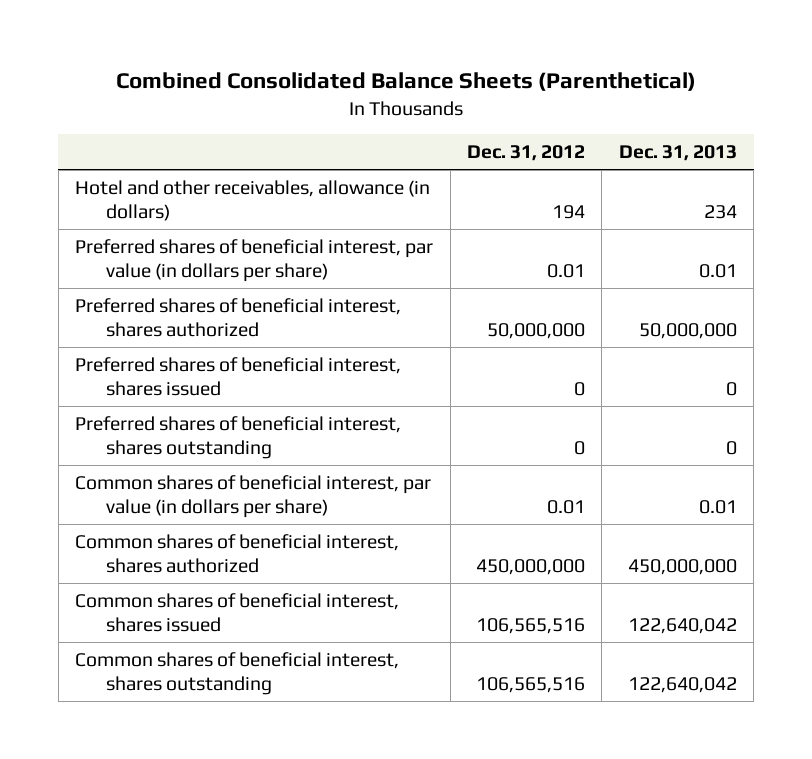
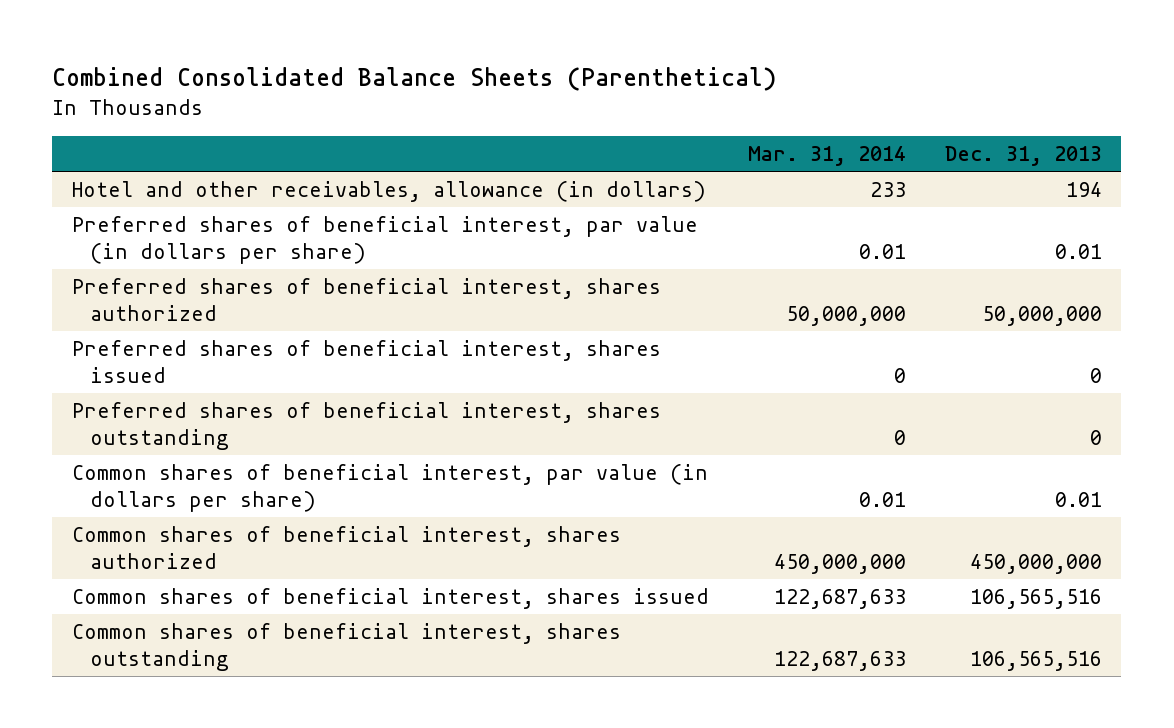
[467,144,586,161] Dec. 31, 2012 -> none
none -> [747,146,906,167] Mar. 31, 2014
[703,205,737,220] 234 -> [1065,181,1102,197] 194
[627,618,737,635] 122,640,042 -> [969,588,1102,609] 106,565,516
[627,677,737,694] 122,640,042 -> [969,650,1102,671] 106,565,516

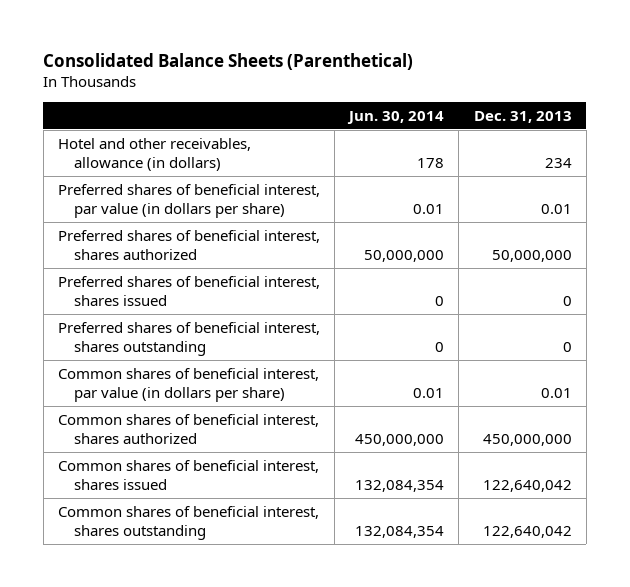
[52,66,777,91] Combined Consolidated Balance Sheets (Parenthetical) -> [43,52,414,70] Consolidated Balance Sheets (Parenthetical)
[747,146,906,167] Mar. 31, 2014 -> none
none -> [347,110,445,124] Jun. 30, 2014
[1065,181,1102,197] 194 -> [544,157,572,168] 234
[969,588,1102,609] 106,565,516 -> [482,479,572,492] 122,640,042
[969,650,1102,671] 106,565,516 -> [482,525,572,538] 122,640,042

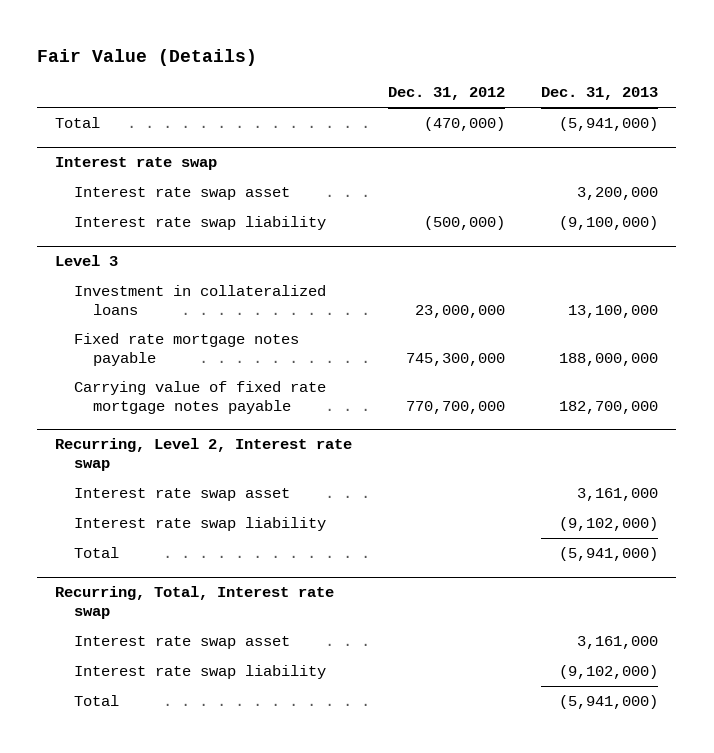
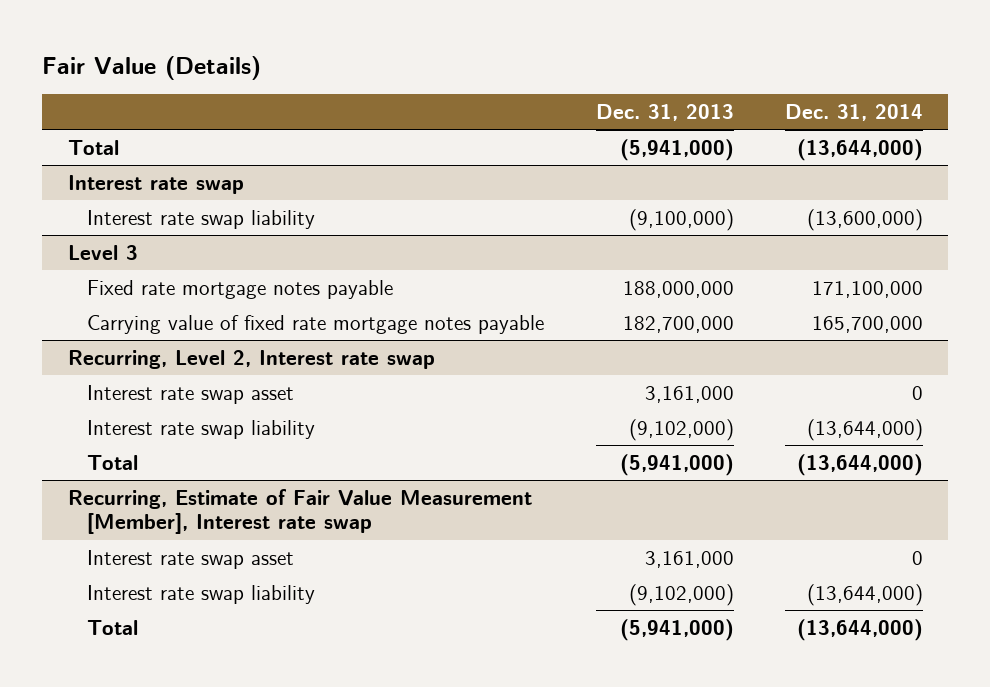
[388,87,506,101] Dec. 31, 2012 -> none
none -> [784,103,923,121] Dec. 31, 2014
[73,187,290,201] Interest rate swap asset -> none
[73,285,326,315] Investment in collateralized loans -> none
[55,586,335,619] Recurring, Total, Interest rate swap -> none
none -> [67,488,532,535] Recurring, Estimate of Fair Value Measurement [Member], Interest rate swap

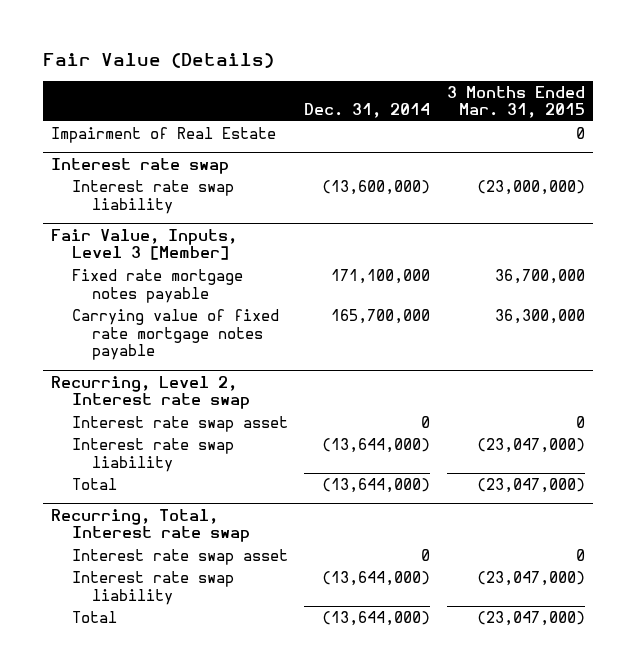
[595,103,734,121] Dec. 31, 2013 -> none
none -> [446,85,585,119] 3 Months Ended Mar. 31, 2015
[67,139,119,155] Total -> none
none -> [51,126,277,143] Impairment of Real Estate
[67,244,138,260] Level 3 -> [51,228,238,261] Fair Value, Inputs, Level 3 [Member]
[67,488,532,535] Recurring, Estimate of Fair Value Measurement [Member], Interest rate swap -> none
none -> [51,508,250,543] Recurring, Total, Interest rate swap

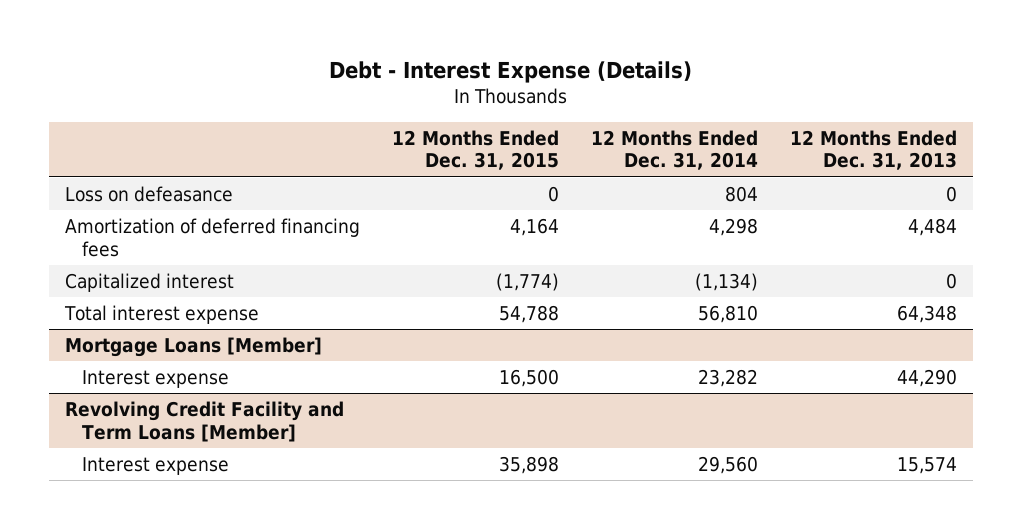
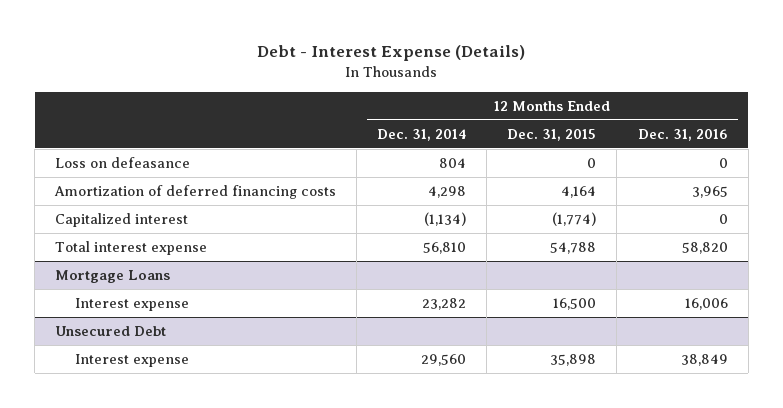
[790,129,958,171] 12 Months Ended Dec. 31, 2013 -> none
none -> [637,128,728,141] Dec. 31, 2016
[64,217,360,257] Amortization of deferred financing fees -> [54,185,337,200] Amortization of deferred financing costs
[64,336,322,357] Mortgage Loans [Member] -> [55,270,171,284] Mortgage Loans
[64,400,344,442] Revolving Credit Facility and Term Loans [Member] -> none
none -> [55,326,167,337] Unsecured Debt

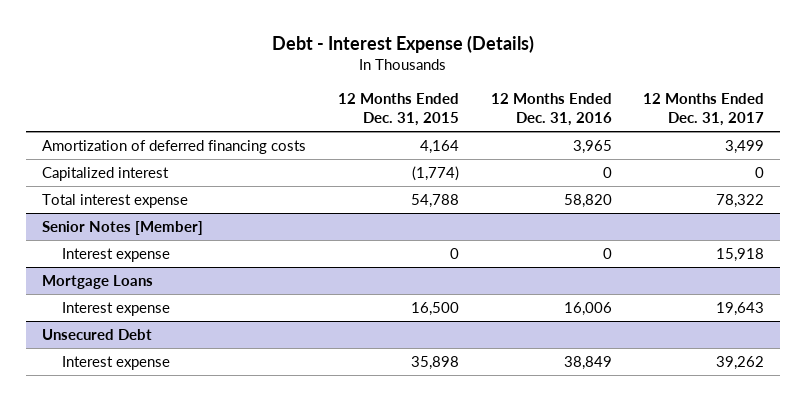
[377,128,467,141] Dec. 31, 2014 -> none
none -> [643,93,765,127] 12 Months Ended Dec. 31, 2017
[55,157,191,169] Loss on defeasance -> none
none -> [42,220,204,235] Senior Notes [Member]
none -> [61,247,170,262] Interest expense

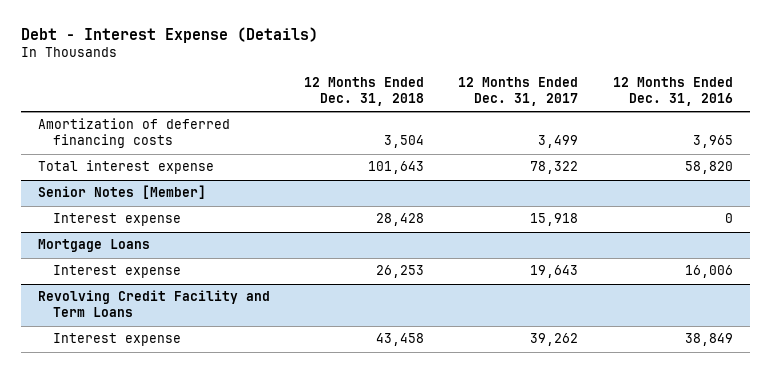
[337,93,459,127] 12 Months Ended Dec. 31, 2015 -> none
none -> [304,77,425,107] 12 Months Ended Dec. 31, 2018
[42,166,170,181] Capitalized interest -> none
[42,328,153,340] Unsecured Debt -> none
none -> [38,290,271,318] Revolving Credit Facility and Term Loans

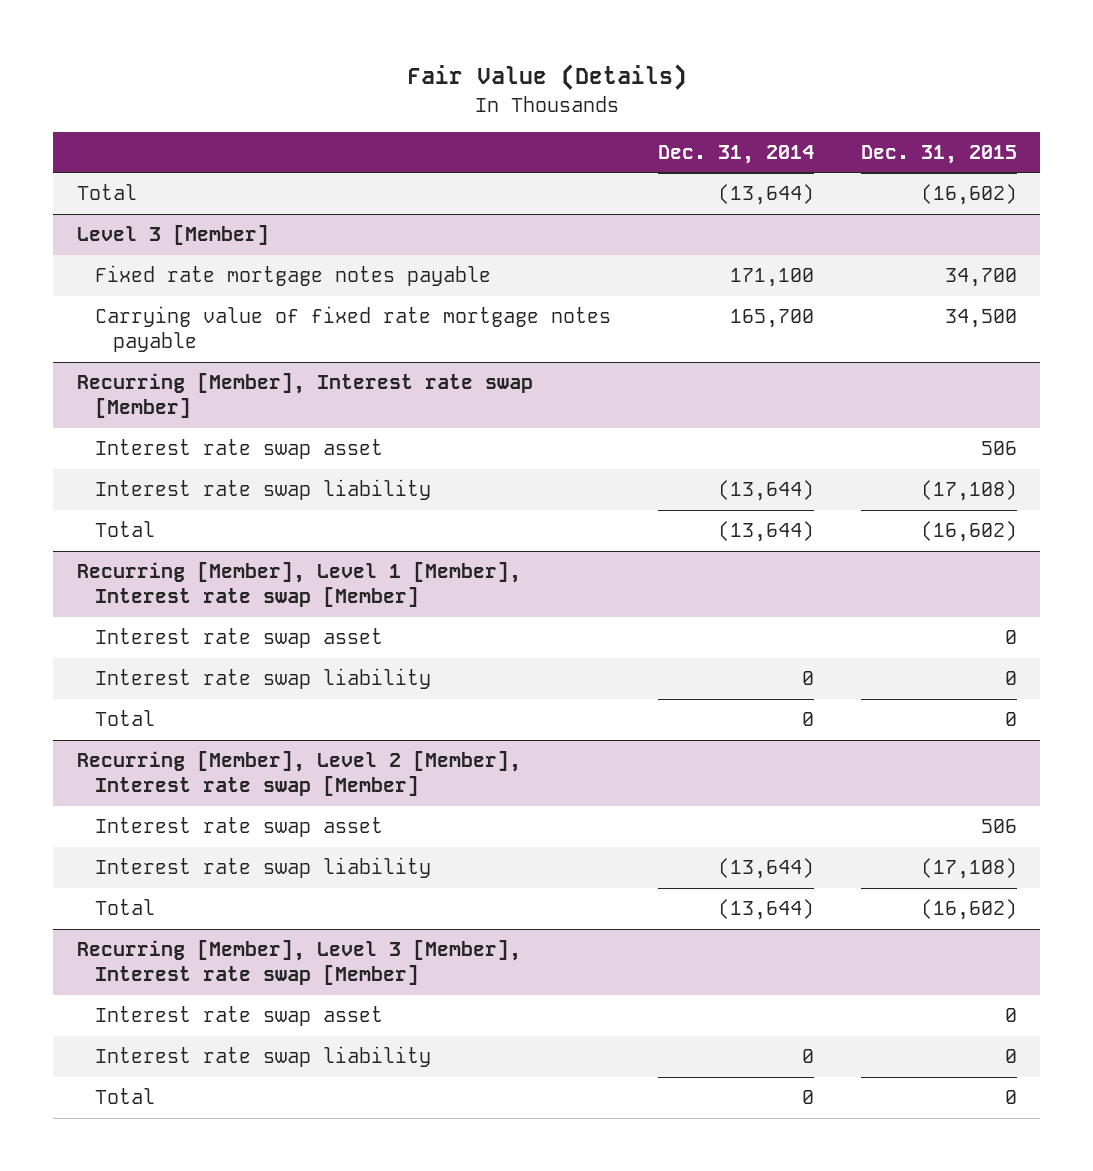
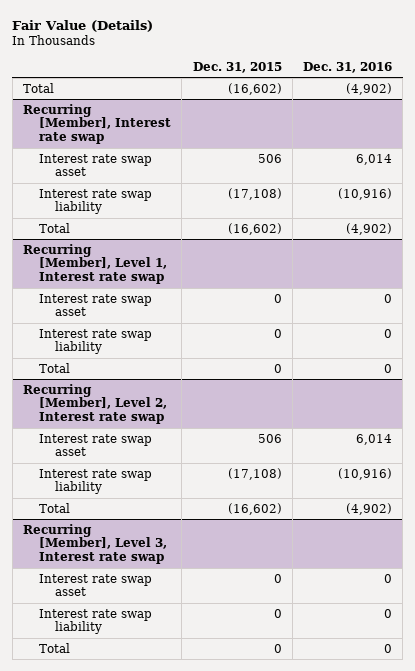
[657,144,814,164] Dec. 31, 2014 -> none
none -> [303,62,393,74] Dec. 31, 2016
[76,225,269,246] Level 3 [Member] -> none
[94,265,491,287] Fixed rate mortgage notes payable -> none
[94,306,611,353] Carrying value of fixed rate mortgage notes payable -> none
[76,373,533,419] Recurring [Member], Interest rate swap [Member] -> [23,103,172,145] Recurring [Member], Interest rate swap
[76,562,521,608] Recurring [Member], Level 1 [Member], Interest rate swap [Member] -> [23,243,168,285] Recurring [Member], Level 1, Interest rate swap
[76,751,521,797] Recurring [Member], Level 2 [Member], Interest rate swap [Member] -> [23,383,168,425] Recurring [Member], Level 2, Interest rate swap
[76,940,521,986] Recurring [Member], Level 3 [Member], Interest rate swap [Member] -> [23,523,168,565] Recurring [Member], Level 3, Interest rate swap

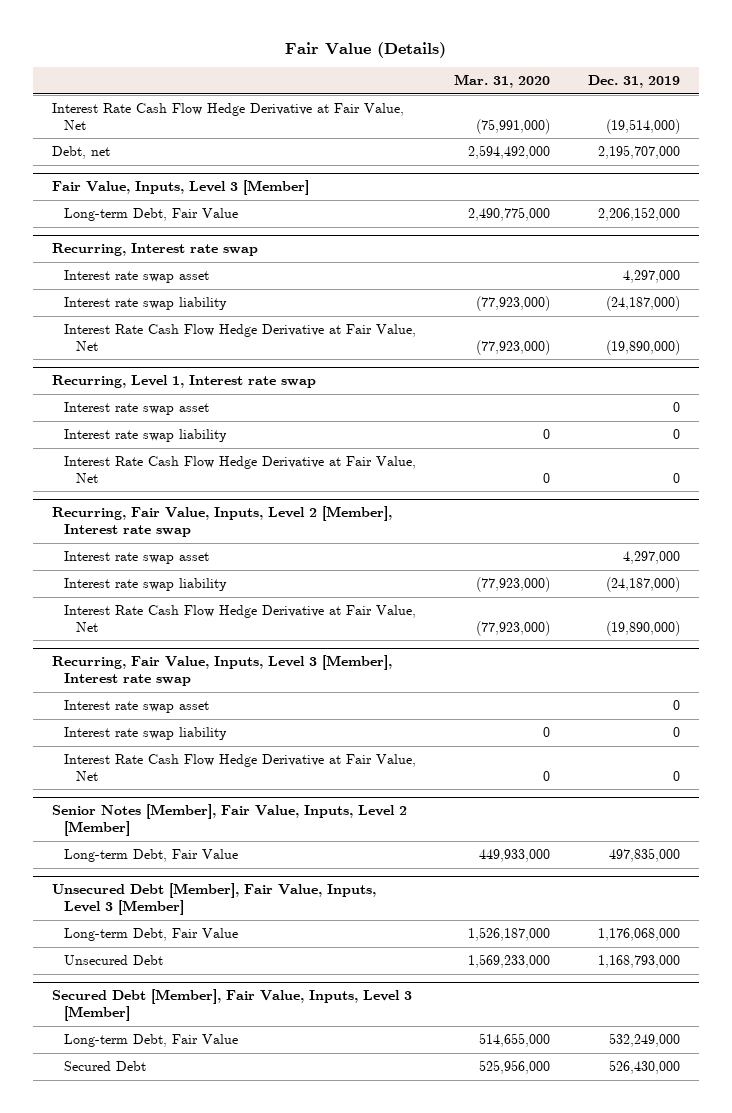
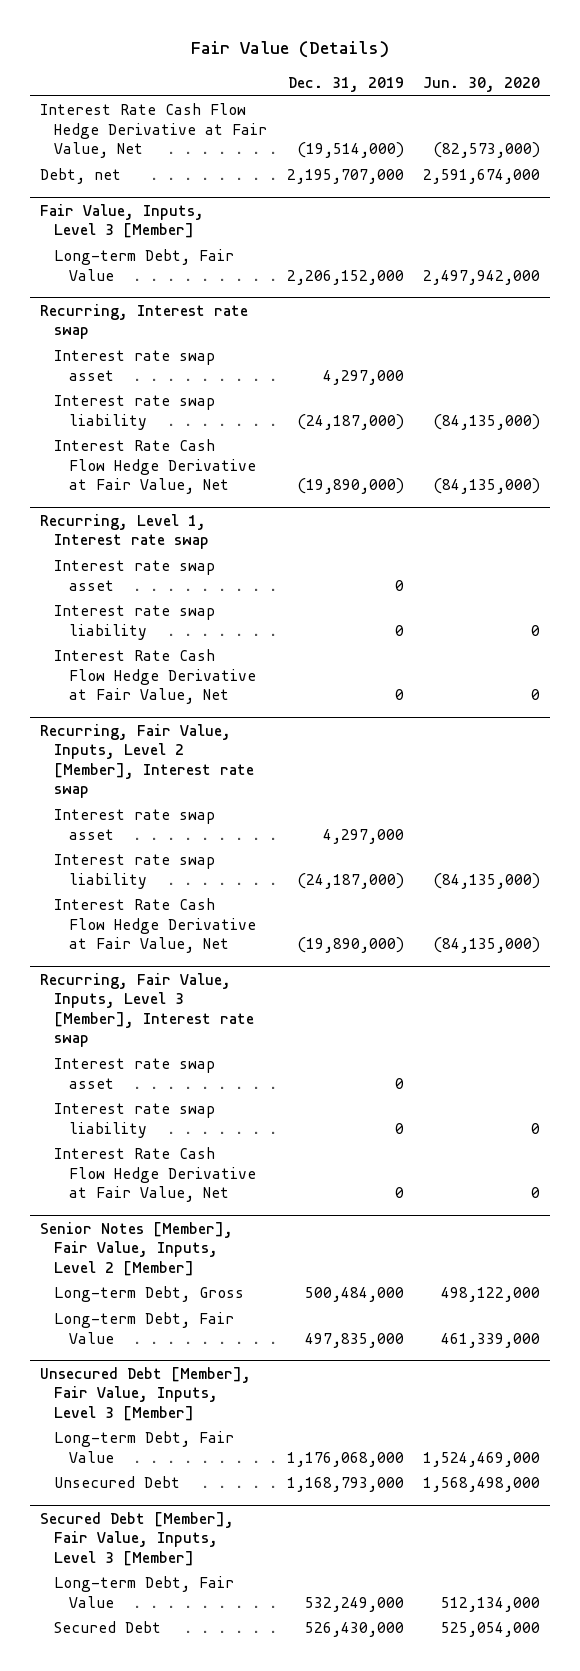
[454,74,551,89] Mar. 31, 2020 -> none
none -> [423,77,541,93] Jun. 30, 2020
none -> [54,1286,245,1303] Long-term Debt, Gross

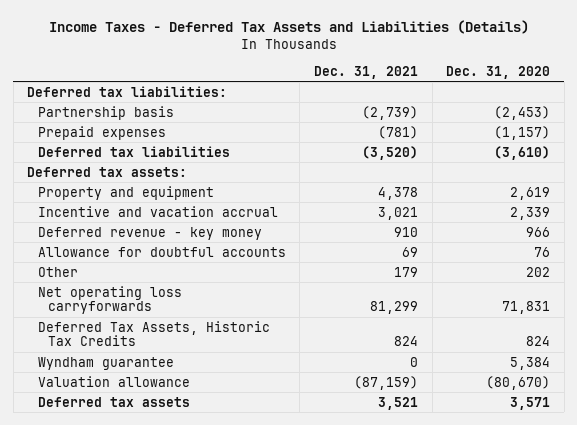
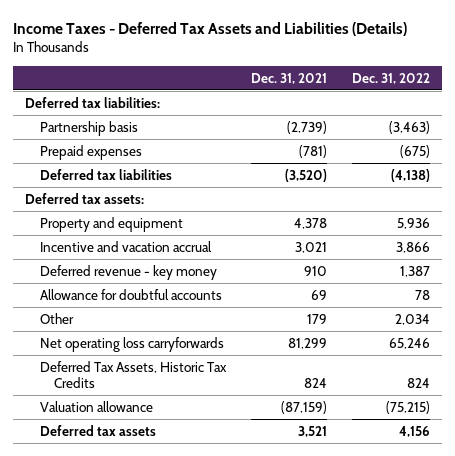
[446,65,551,79] Dec. 31, 2020 -> none
none -> [351,72,430,84] Dec. 31, 2022
[37,356,174,370] Wyndham guarantee -> none

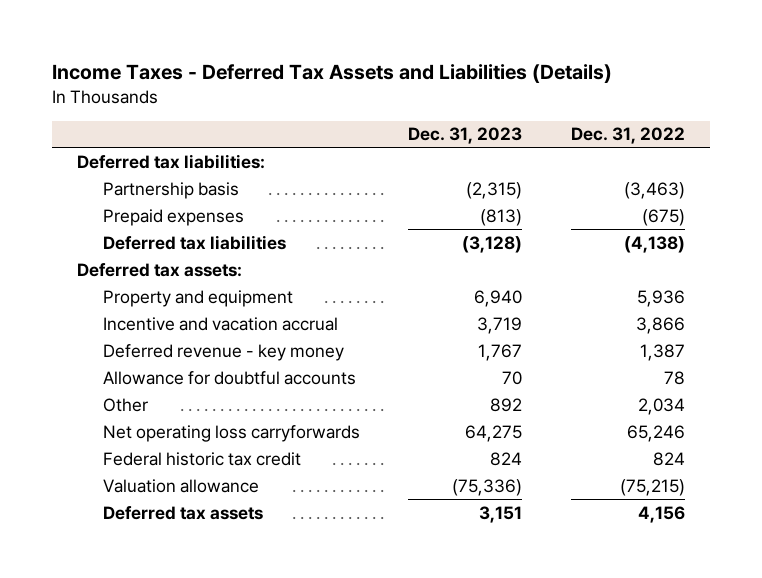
[250,72,327,84] Dec. 31, 2021 -> none
none -> [408,127,523,145] Dec. 31, 2023
[39,360,227,389] Deferred Tax Assets, Historic Tax Credits -> [102,451,301,466] Federal historic tax credit

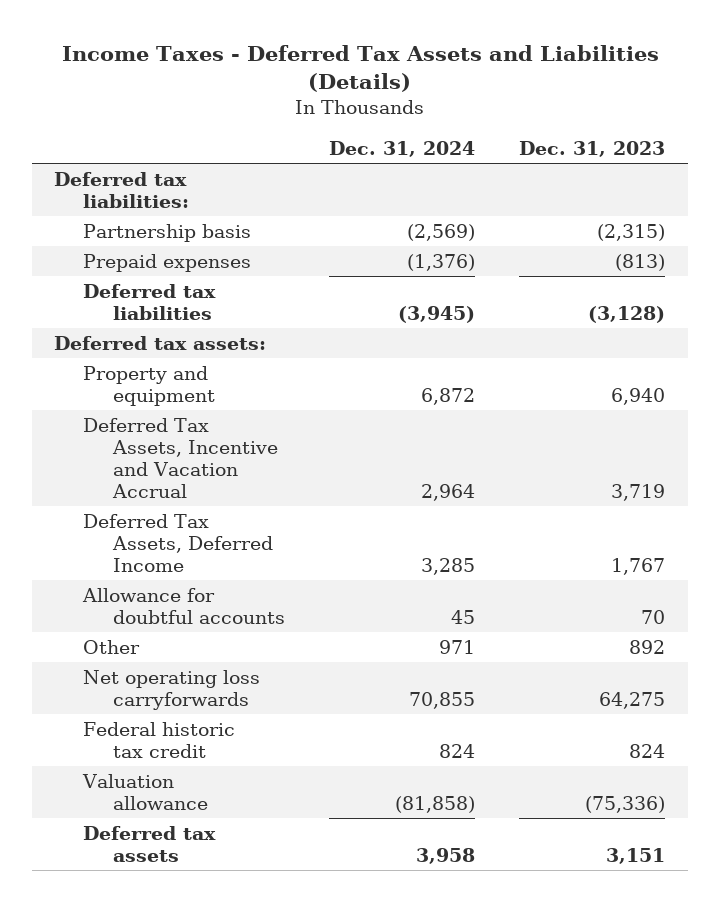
[571,127,686,145] Dec. 31, 2022 -> none
none -> [329,140,476,157] Dec. 31, 2024
[102,316,338,331] Incentive and vacation accrual -> [83,417,278,498] Deferred Tax Assets, Incentive and Vacation Accrual
[102,343,344,361] Deferred revenue - key money -> [83,513,273,572] Deferred Tax Assets, Deferred Income

